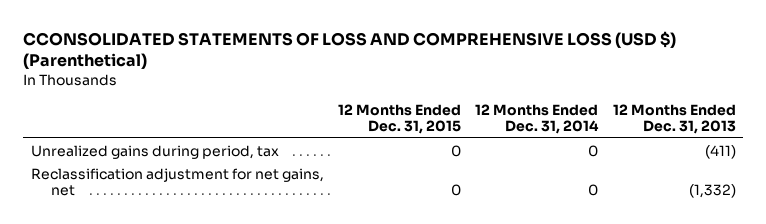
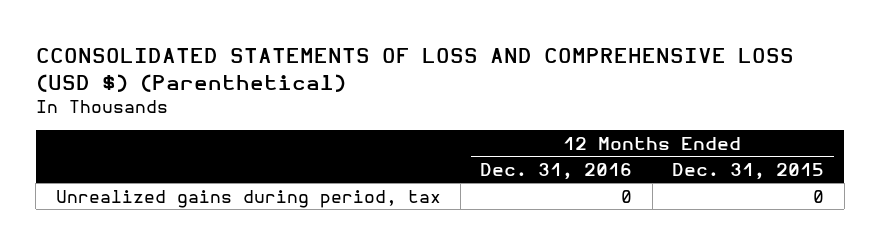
[475,104,600,135] 12 Months Ended Dec. 31, 2014 -> none
[612,104,736,135] 12 Months Ended Dec. 31, 2013 -> none
none -> [480,162,633,180] Dec. 31, 2016
[30,167,324,196] Reclassification adjustment for net gains, net -> none

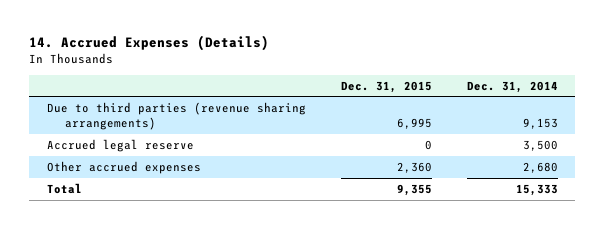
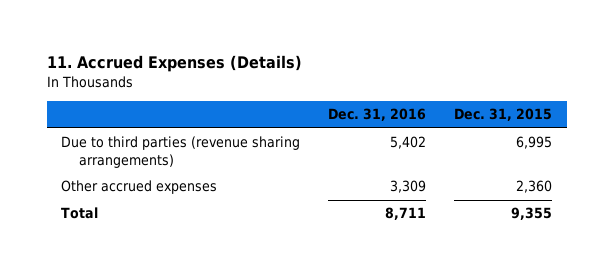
[29,35,270,52] 14. Accrued Expenses (Details) -> [46,55,302,73] 11. Accrued Expenses (Details)
[466,80,558,93] Dec. 31, 2014 -> none
none -> [328,108,427,122] Dec. 31, 2016
[46,138,194,152] Accrued legal reserve -> none

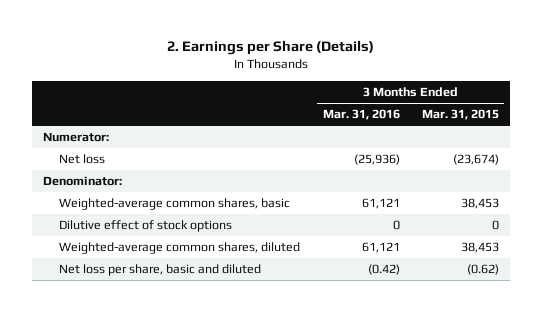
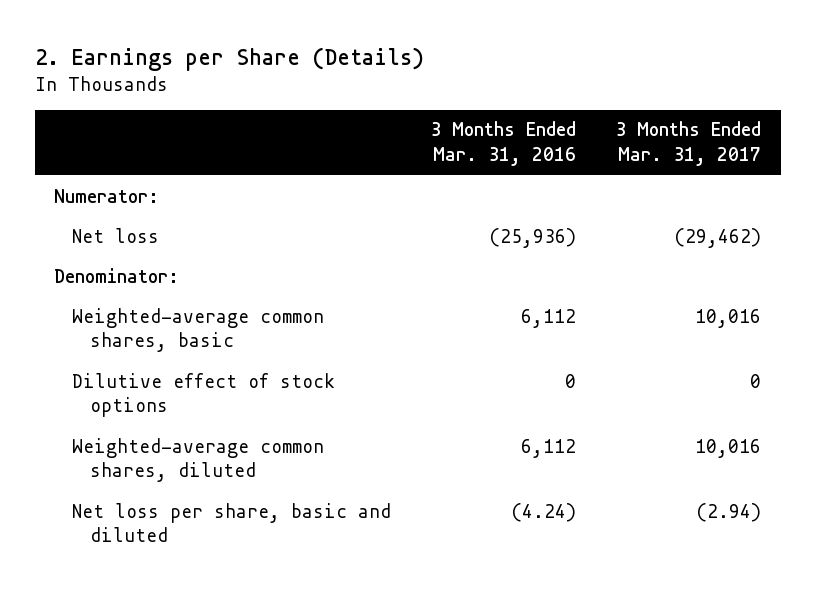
[421,109,499,121] Mar. 31, 2015 -> none
none -> [615,121,762,167] 3 Months Ended Mar. 31, 2017
[361,198,400,210] 61,121 -> [521,308,577,328] 6,112
[361,242,400,254] 61,121 -> [521,438,577,458] 6,112
[367,264,400,276] (0.42) -> [511,502,577,522] (4.24)

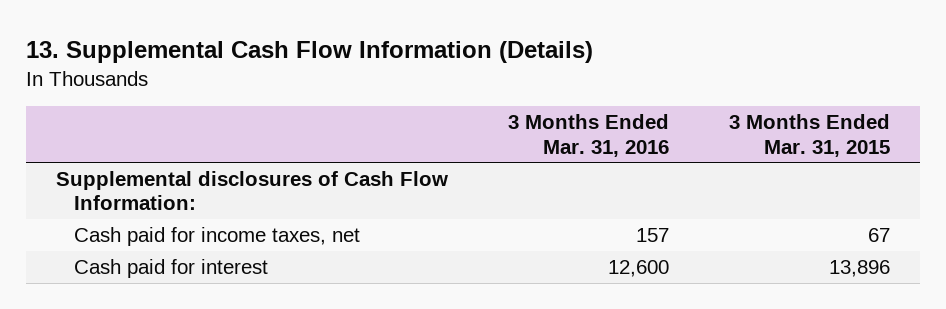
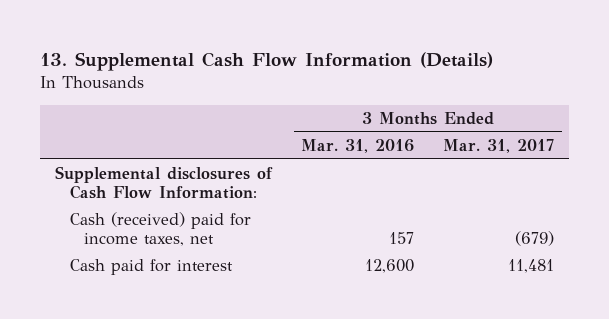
[729,114,891,157] 3 Months Ended Mar. 31, 2015 -> none
none -> [443,139,555,154] Mar. 31, 2017
[74,226,361,246] Cash paid for income taxes, net -> [69,212,251,247] Cash (received) paid for income taxes, net

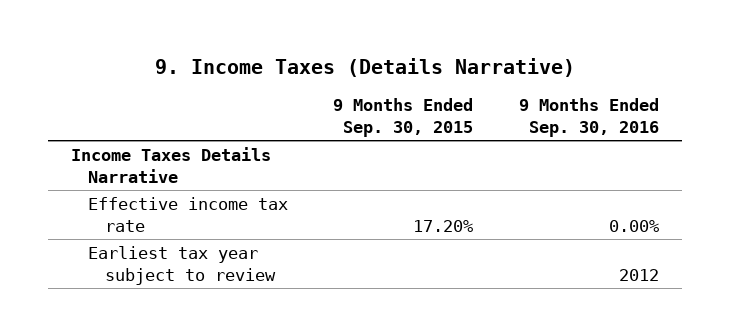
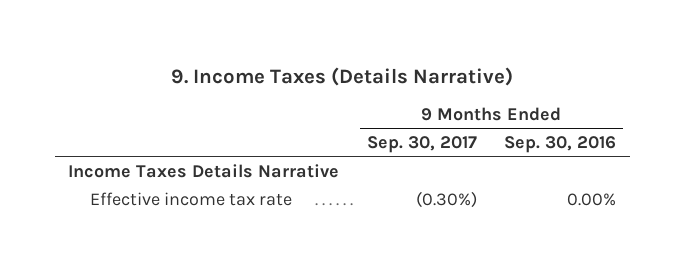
[333,98,474,137] 9 Months Ended Sep. 30, 2015 -> none
none -> [366,135,477,153] Sep. 30, 2017
[87,245,277,285] Earliest tax year subject to review -> none

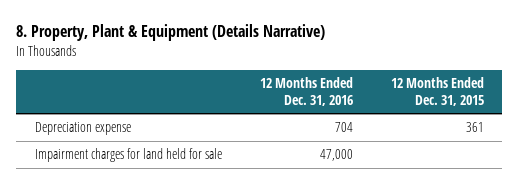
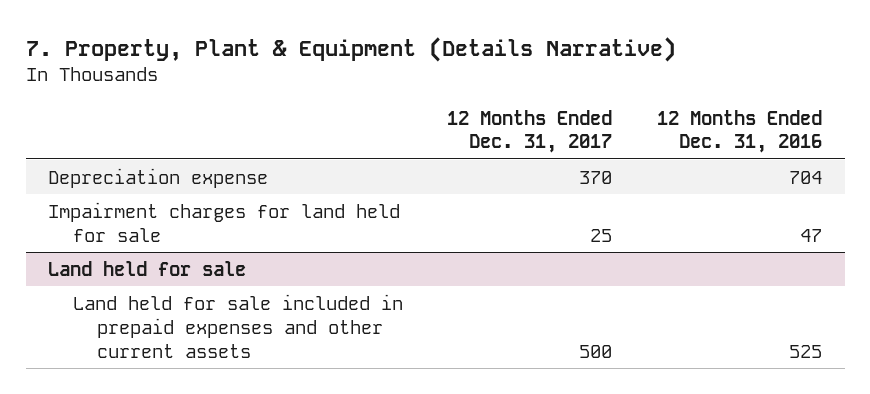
[16,24,326,42] 8. Property, Plant & Equipment (Details Narrative) -> [25,36,676,62] 7. Property, Plant & Equipment (Details Narrative)
[390,77,484,106] 12 Months Ended Dec. 31, 2015 -> none
none -> [447,109,613,154] 12 Months Ended Dec. 31, 2017
[319,149,353,162] 47,000 -> [800,228,823,242] 47
none -> [48,260,247,276] Land held for sale
none -> [72,293,403,358] Land held for sale included in prepaid expenses and other current assets

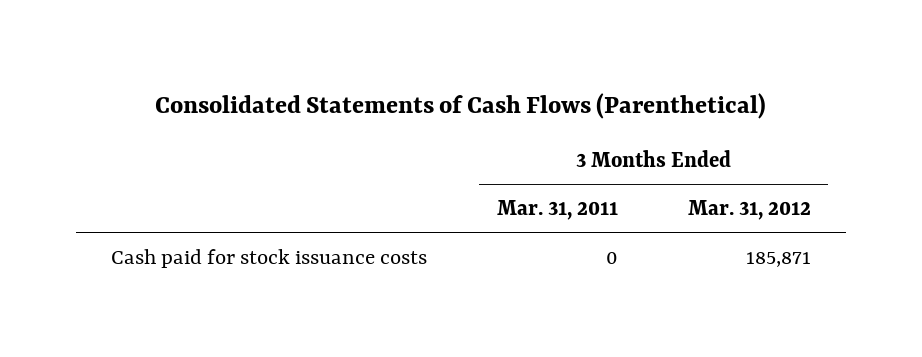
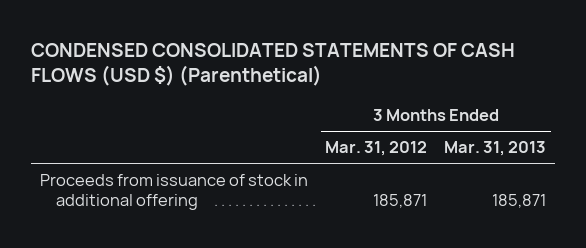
[154,92,766,119] Consolidated Statements of Cash Flows (Parenthetical) -> [31,42,516,87] CONDENSED CONSOLIDATED STATEMENTS OF CASH FLOWS (USD $) (Parenthetical)
[496,200,618,221] Mar. 31, 2011 -> none
none -> [444,141,547,157] Mar. 31, 2013
[110,248,427,268] Cash paid for stock issuance costs -> [39,174,308,211] Proceeds from issuance of stock in additional offering

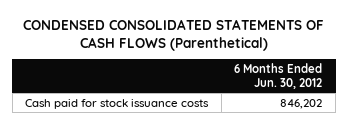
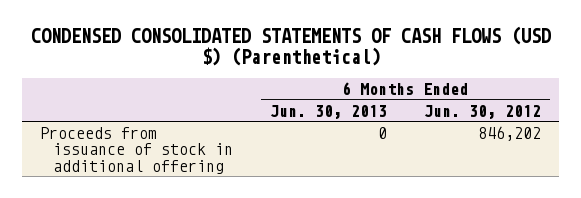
[22,18,324,51] CONDENSED CONSOLIDATED STATEMENTS OF CASH FLOWS (Parenthetical) -> [30,25,551,66] CONDENSED CONSOLIDATED STATEMENTS OF CASH FLOWS (USD $) (Parenthetical)
none -> [269,104,387,119] Jun. 30, 2013
[25,98,210,109] Cash paid for stock issuance costs -> [40,127,233,174] Proceeds from issuance of stock in additional offering

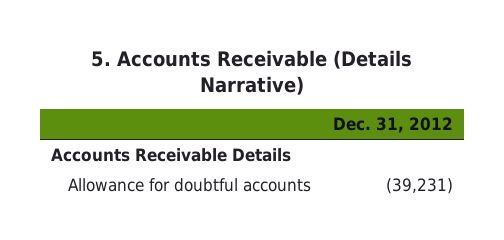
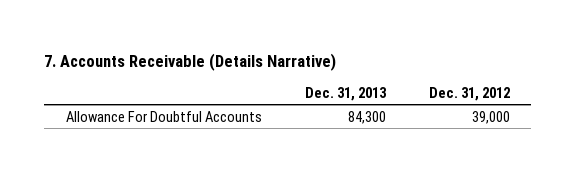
[91,50,413,96] 5. Accounts Receivable (Details Narrative) -> [44,52,337,71] 7. Accounts Receivable (Details Narrative)
none -> [304,87,387,102] Dec. 31, 2013
[51,148,292,163] Accounts Receivable Details -> none
[68,178,312,193] Allowance for doubtful accounts -> [65,110,262,122] Allowance For Doubtful Accounts
[386,178,454,195] (39,231) -> [471,110,510,124] 39,000

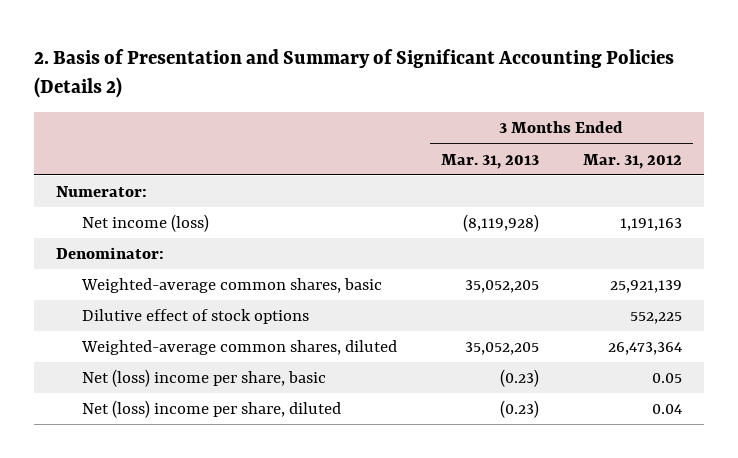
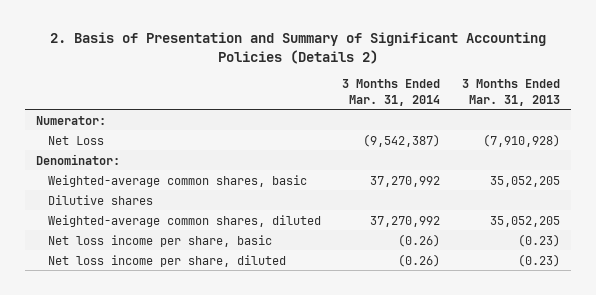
[582,153,682,169] Mar. 31, 2012 -> none
none -> [342,79,441,106] 3 Months Ended Mar. 31, 2014
[82,214,210,233] Net income (loss) -> [47,135,104,145] Net Loss
[463,214,540,233] (8,119,928) -> [483,133,561,147] (7,910,928)
[82,309,310,325] Dilutive effect of stock options -> [47,194,153,205] Dilutive shares
[82,369,327,388] Net (loss) income per share, basic -> [47,234,272,247] Net loss income per share, basic
[82,400,342,419] Net (loss) income per share, diluted -> [47,254,286,267] Net loss income per share, diluted

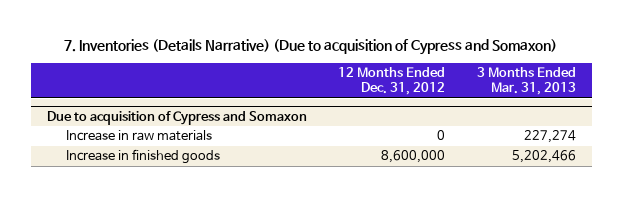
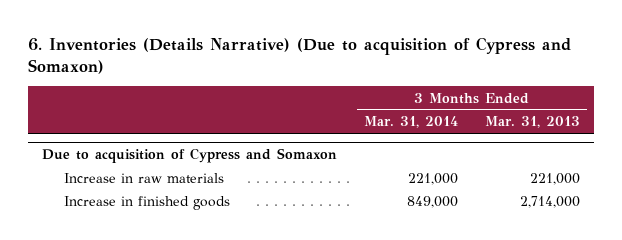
[64,39,558,56] 7. Inventories (Details Narrative) (Due to acquisition of Cypress and Somaxon) -> [28,37,572,75] 6. Inventories (Details Narrative) (Due to acquisition of Cypress and Somaxon)
[338,66,446,96] 12 Months Ended Dec. 31, 2012 -> none
none -> [364,116,459,129] Mar. 31, 2014
[523,130,576,144] 227,274 -> [530,172,581,185] 221,000
[511,150,576,164] 5,202,466 -> [520,195,581,208] 2,714,000

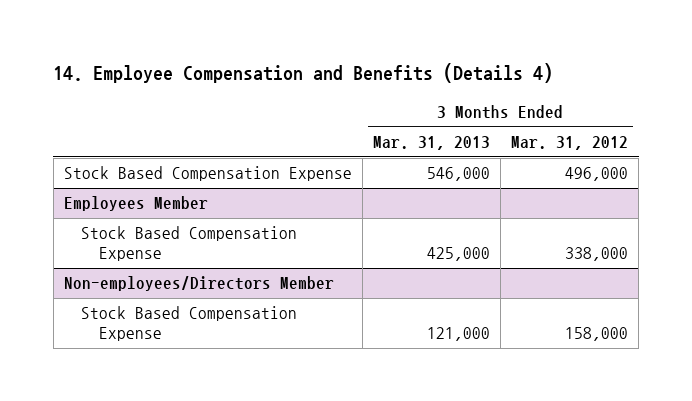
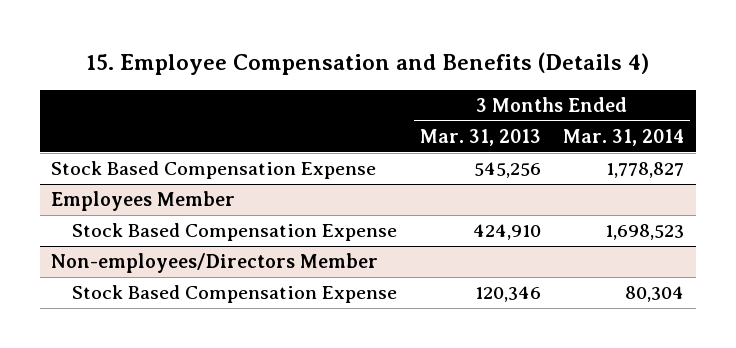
[53,63,554,84] 14. Employee Compensation and Benefits (Details 4) -> [85,52,649,76] 15. Employee Compensation and Benefits (Details 4)
[510,135,628,150] Mar. 31, 2012 -> none
none -> [563,129,685,147] Mar. 31, 2014
[426,167,490,182] 546,000 -> [473,162,541,179] 545,256
[426,247,490,262] 425,000 -> [472,224,541,241] 424,910
[426,327,490,342] 121,000 -> [474,286,541,303] 120,346

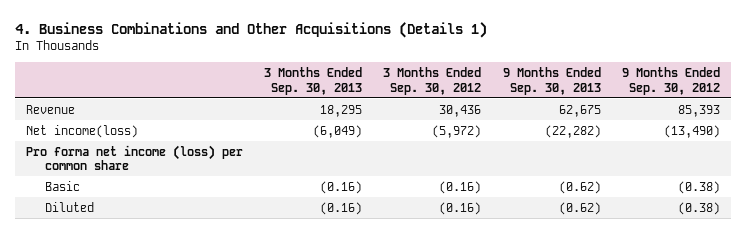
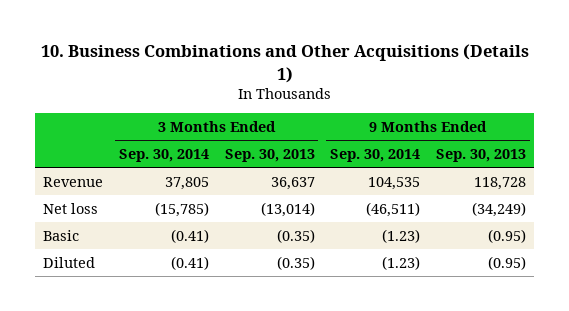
[15,21,488,38] 4. Business Combinations and Other Acquisitions (Details 1) -> [40,44,529,83] 10. Business Combinations and Other Acquisitions (Details 1)
[383,66,482,95] 3 Months Ended Sep. 30, 2012 -> none
[622,66,721,95] 9 Months Ended Sep. 30, 2012 -> none
none -> [118,148,209,162] Sep. 30, 2014
none -> [330,148,421,162] Sep. 30, 2014
[25,144,243,171] Pro forma net income (loss) per common share -> none
[320,104,363,117] 18,295 -> [270,176,315,190] 36,637
[558,104,601,117] 62,675 -> [473,176,526,190] 118,728
[25,124,138,138] Net income(loss) -> [43,202,99,214] Net loss
[313,124,363,138] (6,049) -> [260,201,315,217] (13,014)
[544,124,601,138] (22,282) -> [471,201,526,217] (34,249)
[320,180,363,194] (0.16) -> [276,228,315,243] (0.35)
[558,180,601,194] (0.62) -> [487,228,526,243] (0.95)
[320,201,363,215] (0.16) -> [276,255,315,270] (0.35)
[558,201,601,215] (0.62) -> [487,255,526,270] (0.95)

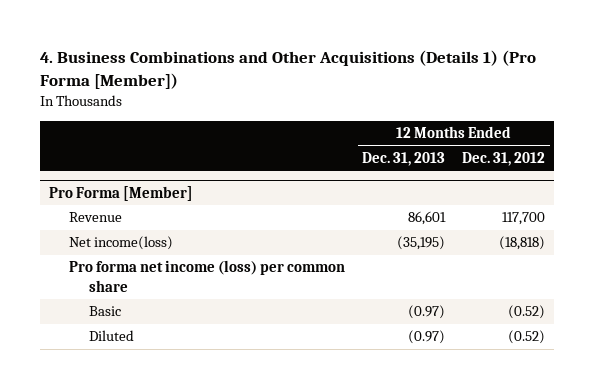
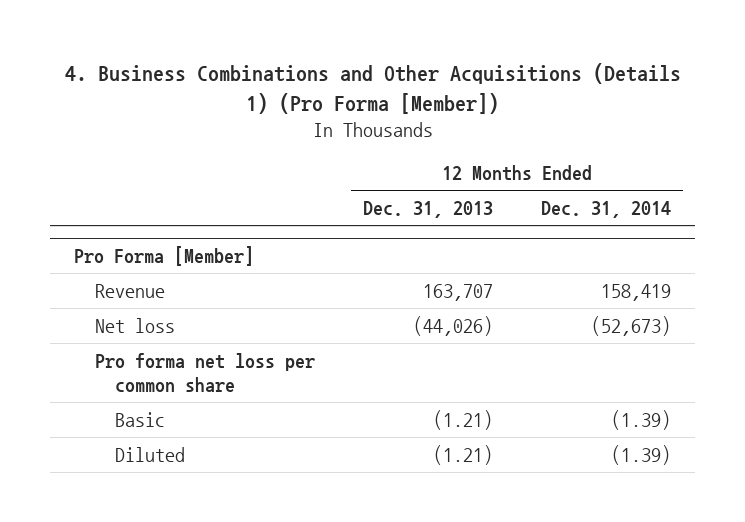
[462,151,546,166] Dec. 31, 2012 -> none
none -> [540,200,671,218] Dec. 31, 2014
[408,211,447,226] 86,601 -> [422,283,493,301] 163,707
[68,236,173,251] Net income(loss) -> [94,317,175,333] Net loss
[397,236,446,251] (35,195) -> [412,315,493,336] (44,026)
[68,260,345,292] Pro forma net income (loss) per common share -> [94,352,315,393] Pro forma net loss per common share
[408,305,446,320] (0.97) -> [432,409,493,430] (1.21)
[408,330,446,345] (0.97) -> [432,444,493,465] (1.21)

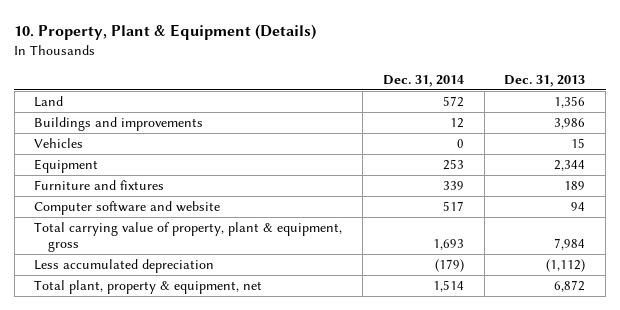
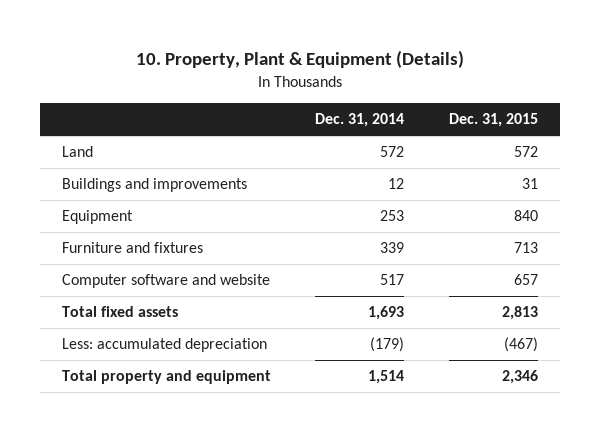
[504,74,586,87] Dec. 31, 2013 -> none
none -> [448,113,538,128] Dec. 31, 2015
[34,138,84,149] Vehicles -> none
[34,222,343,253] Total carrying value of property, plant & equipment, gross -> [62,306,179,318] Total fixed assets
[34,259,215,274] Less accumulated depreciation -> [62,338,268,353] Less: accumulated depreciation
[34,280,263,295] Total plant, property & equipment, net -> [62,370,272,385] Total property and equipment

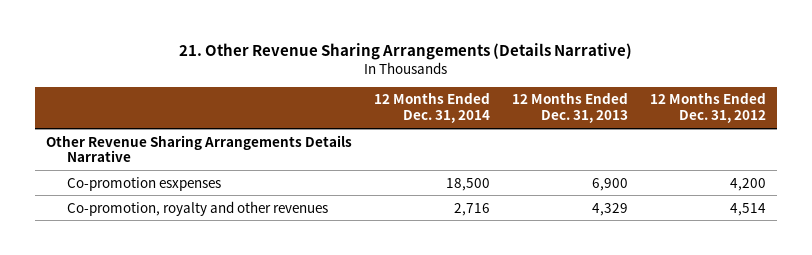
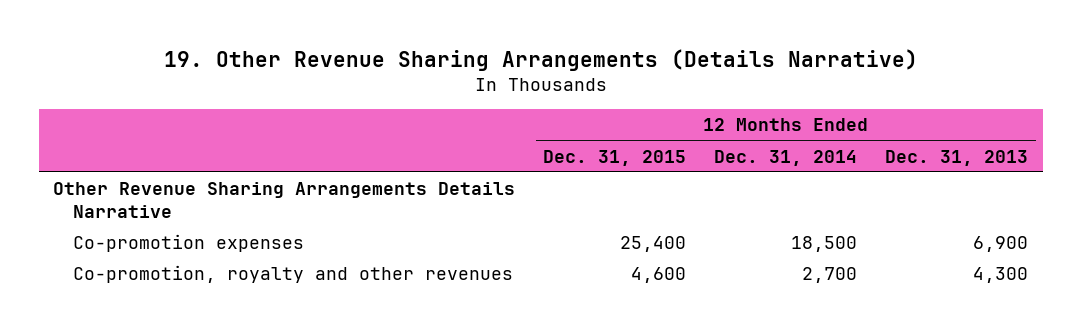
[179,42,633,60] 21. Other Revenue Sharing Arrangements (Details Narrative) -> [163,49,918,72] 19. Other Revenue Sharing Arrangements (Details Narrative)
[650,92,767,124] 12 Months Ended Dec. 31, 2012 -> none
none -> [543,149,687,166] Dec. 31, 2015
[66,176,221,191] Co-promotion esxpenses -> [72,234,304,253] Co-promotion expenses
[454,202,491,216] 2,716 -> [802,267,858,284] 2,700
[592,202,629,216] 4,329 -> [973,267,1029,284] 4,300

